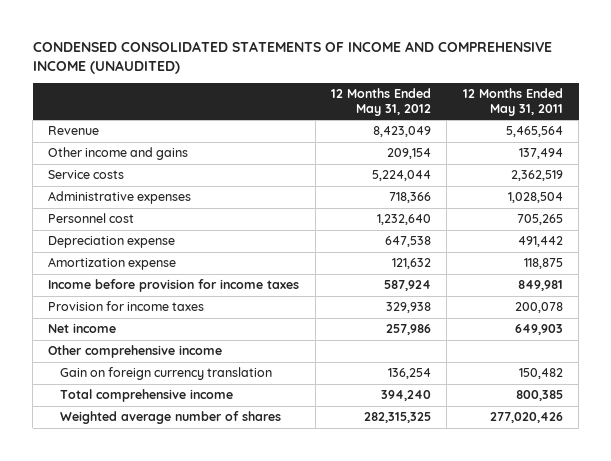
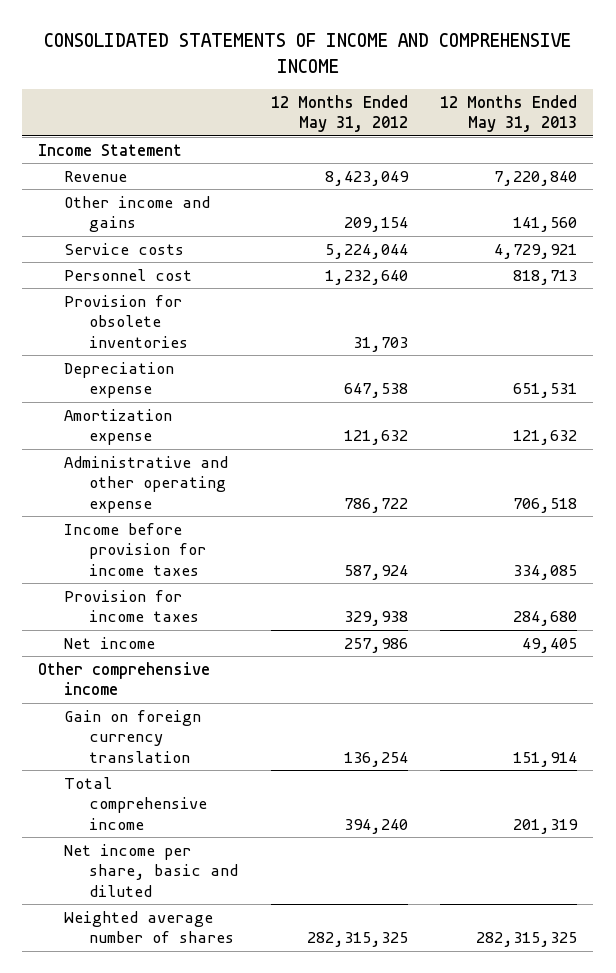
[32,40,552,74] CONDENSED CONSOLIDATED STATEMENTS OF INCOME AND COMPREHENSIVE INCOME (UNAUDITED) -> [43,33,571,73] CONSOLIDATED STATEMENTS OF INCOME AND COMPREHENSIVE INCOME
[462,88,563,116] 12 Months Ended May 31, 2011 -> none
none -> [440,94,578,133] 12 Months Ended May 31, 2013
none -> [38,143,183,156] Income Statement
[48,191,192,205] Administrative expenses -> none
none -> [63,294,189,348] Provision for obsolete inventories
none -> [63,455,228,513] Administrative and other operating expense
none -> [63,843,239,897] Net income per share, basic and diluted

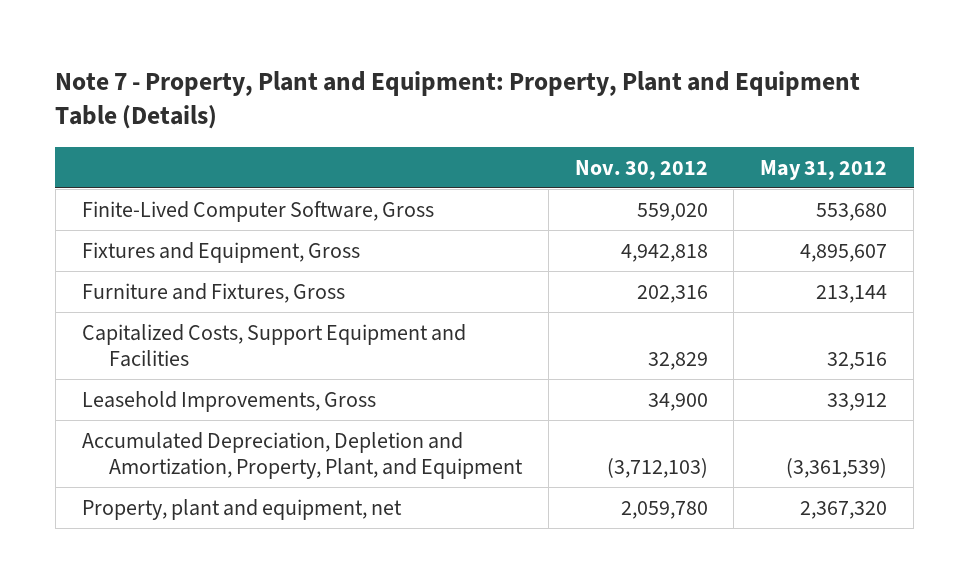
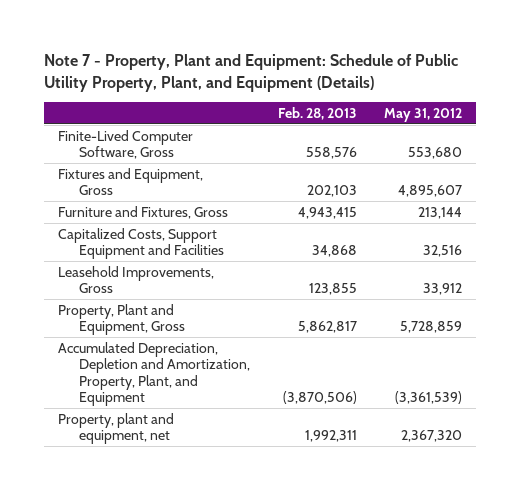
[55,70,861,130] Note 7 - Property, Plant and Equipment: Property, Plant and Equipment Table (Details) -> [43,53,458,92] Note 7 - Property, Plant and Equipment: Schedule of Public Utility Property, Plant, and Equipment (Details)
[574,159,708,180] Nov. 30, 2012 -> none
none -> [277,106,357,120] Feb. 28, 2013
none -> [57,303,186,336] Property, Plant and Equipment, Gross

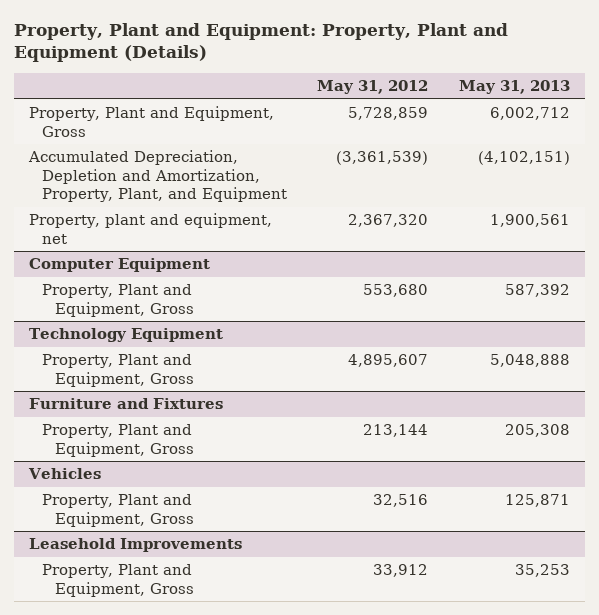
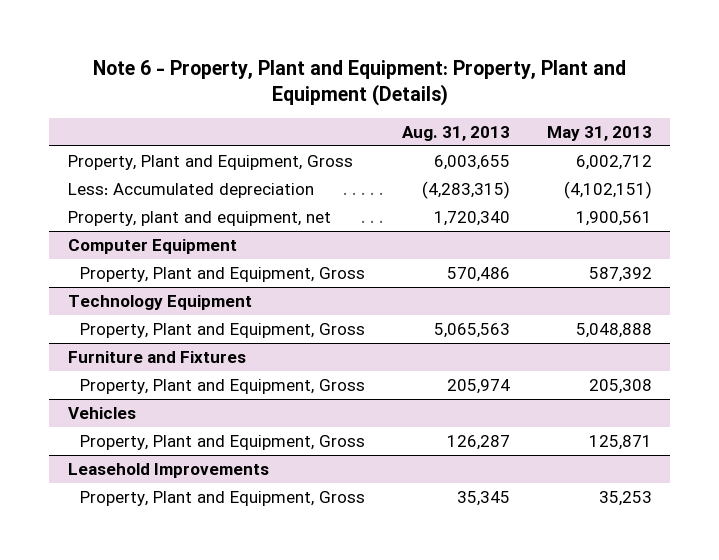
[13,23,508,63] Property, Plant and Equipment: Property, Plant and Equipment (Details) -> [92,60,626,107] Note 6 - Property, Plant and Equipment: Property, Plant and Equipment (Details)
[317,79,429,94] May 31, 2012 -> none
none -> [401,125,510,141] Aug. 31, 2013
[27,150,287,202] Accumulated Depreciation, Depletion and Amortization, Property, Plant, and Equipment -> [67,182,314,198] Less: Accumulated depreciation

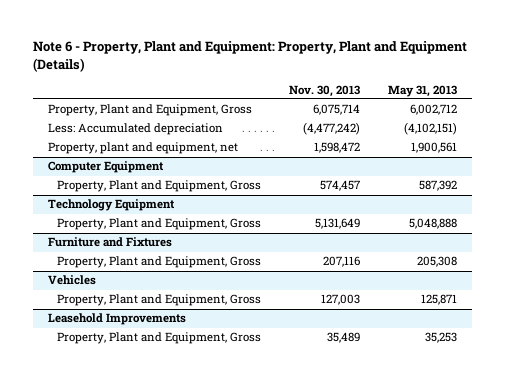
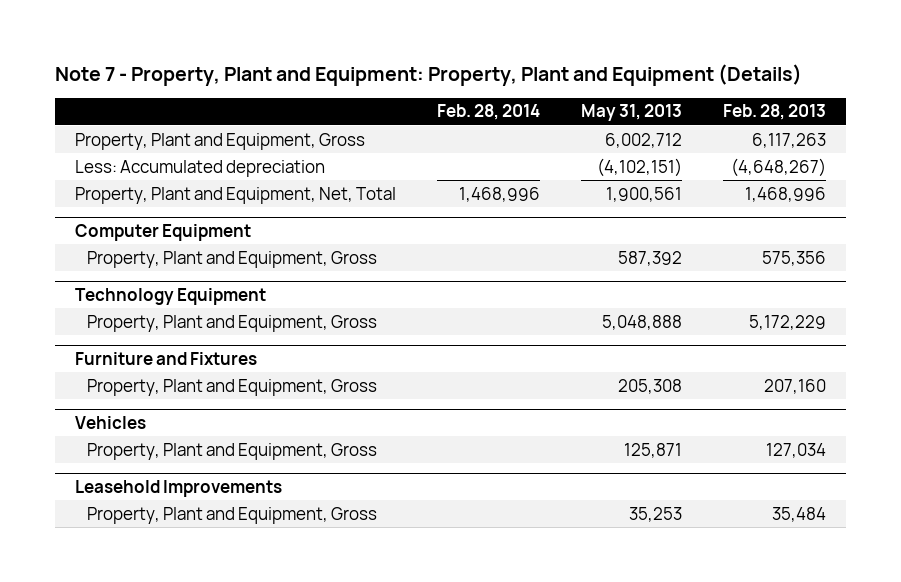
[33,41,468,72] Note 6 - Property, Plant and Equipment: Property, Plant and Equipment (Details) -> [54,63,802,86] Note 7 - Property, Plant and Equipment: Property, Plant and Equipment (Details)
[289,84,361,97] Nov. 30, 2013 -> none
none -> [437,104,541,121] Feb. 28, 2014
none -> [722,104,826,121] Feb. 28, 2013
[47,142,238,155] Property, plant and equipment, net -> [75,186,397,204] Property, Plant and Equipment, Net, Total

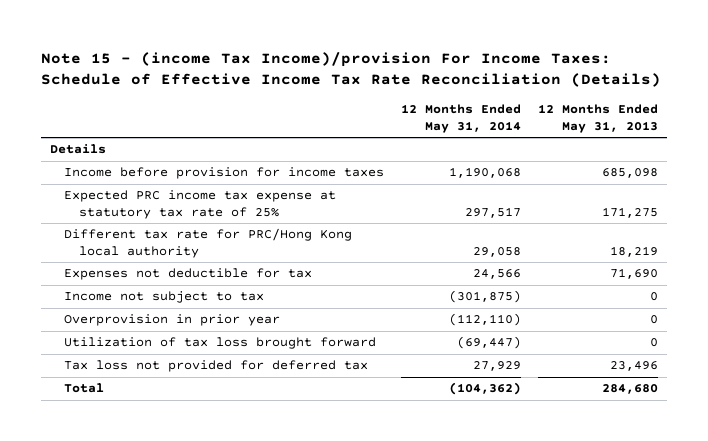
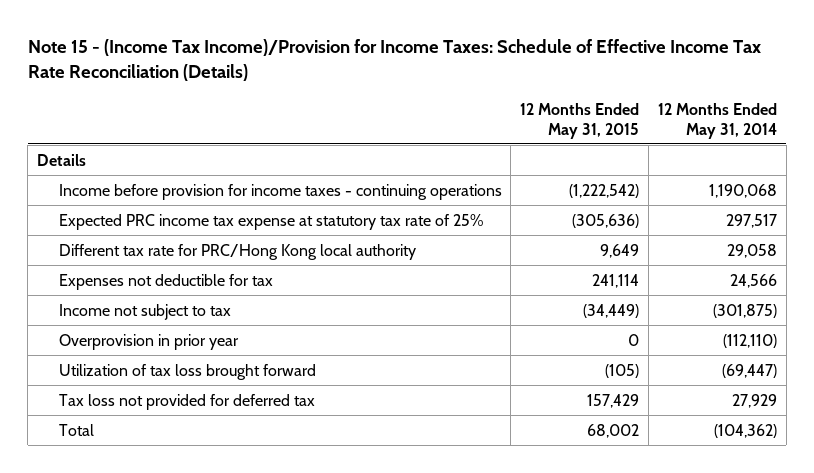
[41,51,662,88] Note 15 - (income Tax Income)/provision For Income Taxes: Schedule of Effective Income Tax Rate Reconciliation (Details) -> [27,39,761,82] Note 15 - (Income Tax Income)/Provision for Income Taxes: Schedule of Effective Income Tax Rate Reconciliation (Details)
[538,104,659,134] 12 Months Ended May 31, 2013 -> none
none -> [520,103,640,139] 12 Months Ended May 31, 2015
[64,167,385,180] Income before provision for income taxes -> [58,183,502,200] Income before provision for income taxes - continuing operations

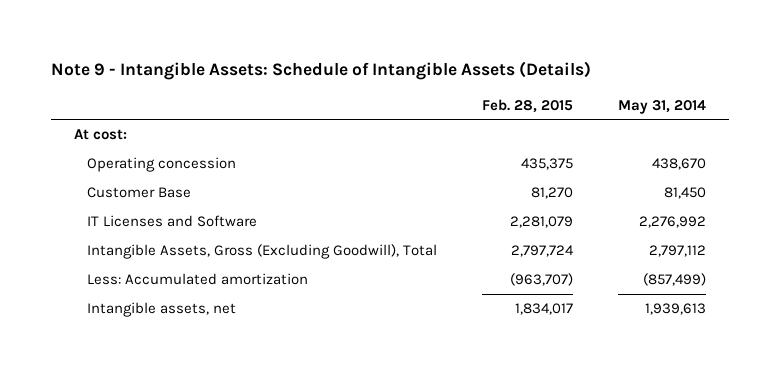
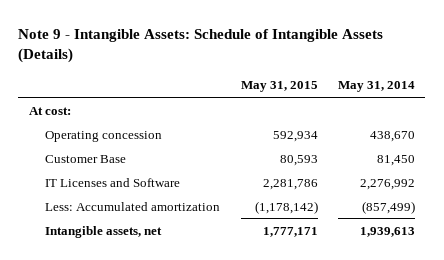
[482,98,574,113] Feb. 28, 2015 -> none
none -> [240,81,318,93] May 31, 2015
[87,244,438,260] Intangible Assets, Gross (Excluding Goodwill), Total -> none

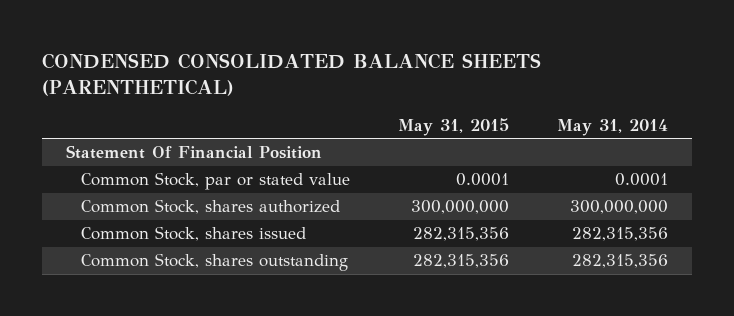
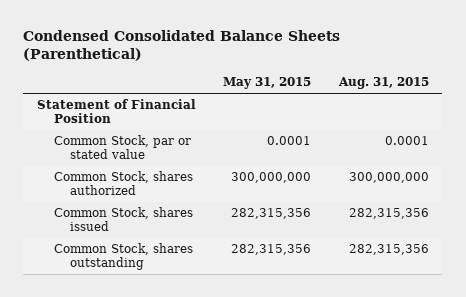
[42,53,542,97] CONDENSED CONSOLIDATED BALANCE SHEETS (PARENTHETICAL) -> [23,30,341,62] Condensed Consolidated Balance Sheets (Parenthetical)
[557,118,669,136] May 31, 2014 -> none
none -> [337,77,429,90] Aug. 31, 2015
[66,145,323,160] Statement Of Financial Position -> [37,99,197,123] Statement of Financial Position

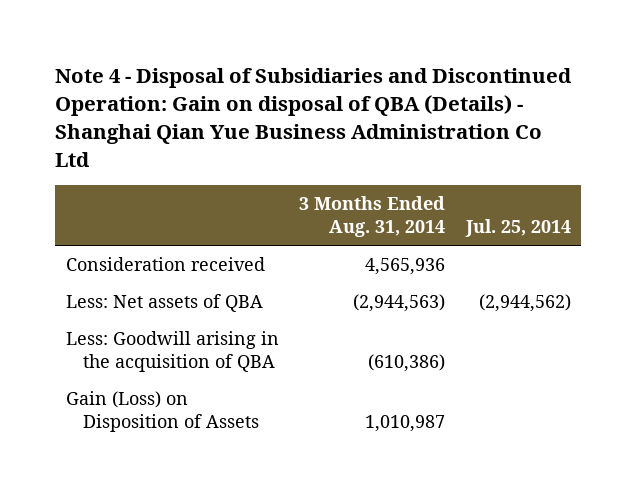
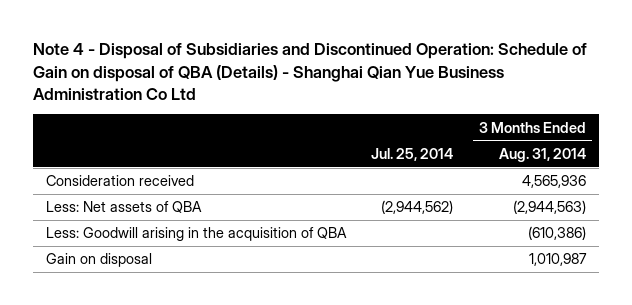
[55,68,573,167] Note 4 - Disposal of Subsidiaries and Discontinued Operation: Gain on disposal of QBA (Details) - Shanghai Qian Yue Business Administration Co Ltd -> [33,43,588,100] Note 4 - Disposal of Subsidiaries and Discontinued Operation: Schedule of Gain on disposal of QBA (Details) - Shanghai Qian Yue Business Administration Co Ltd
[65,391,259,433] Gain (Loss) on Disposition of Assets -> [45,253,152,268] Gain on disposal

